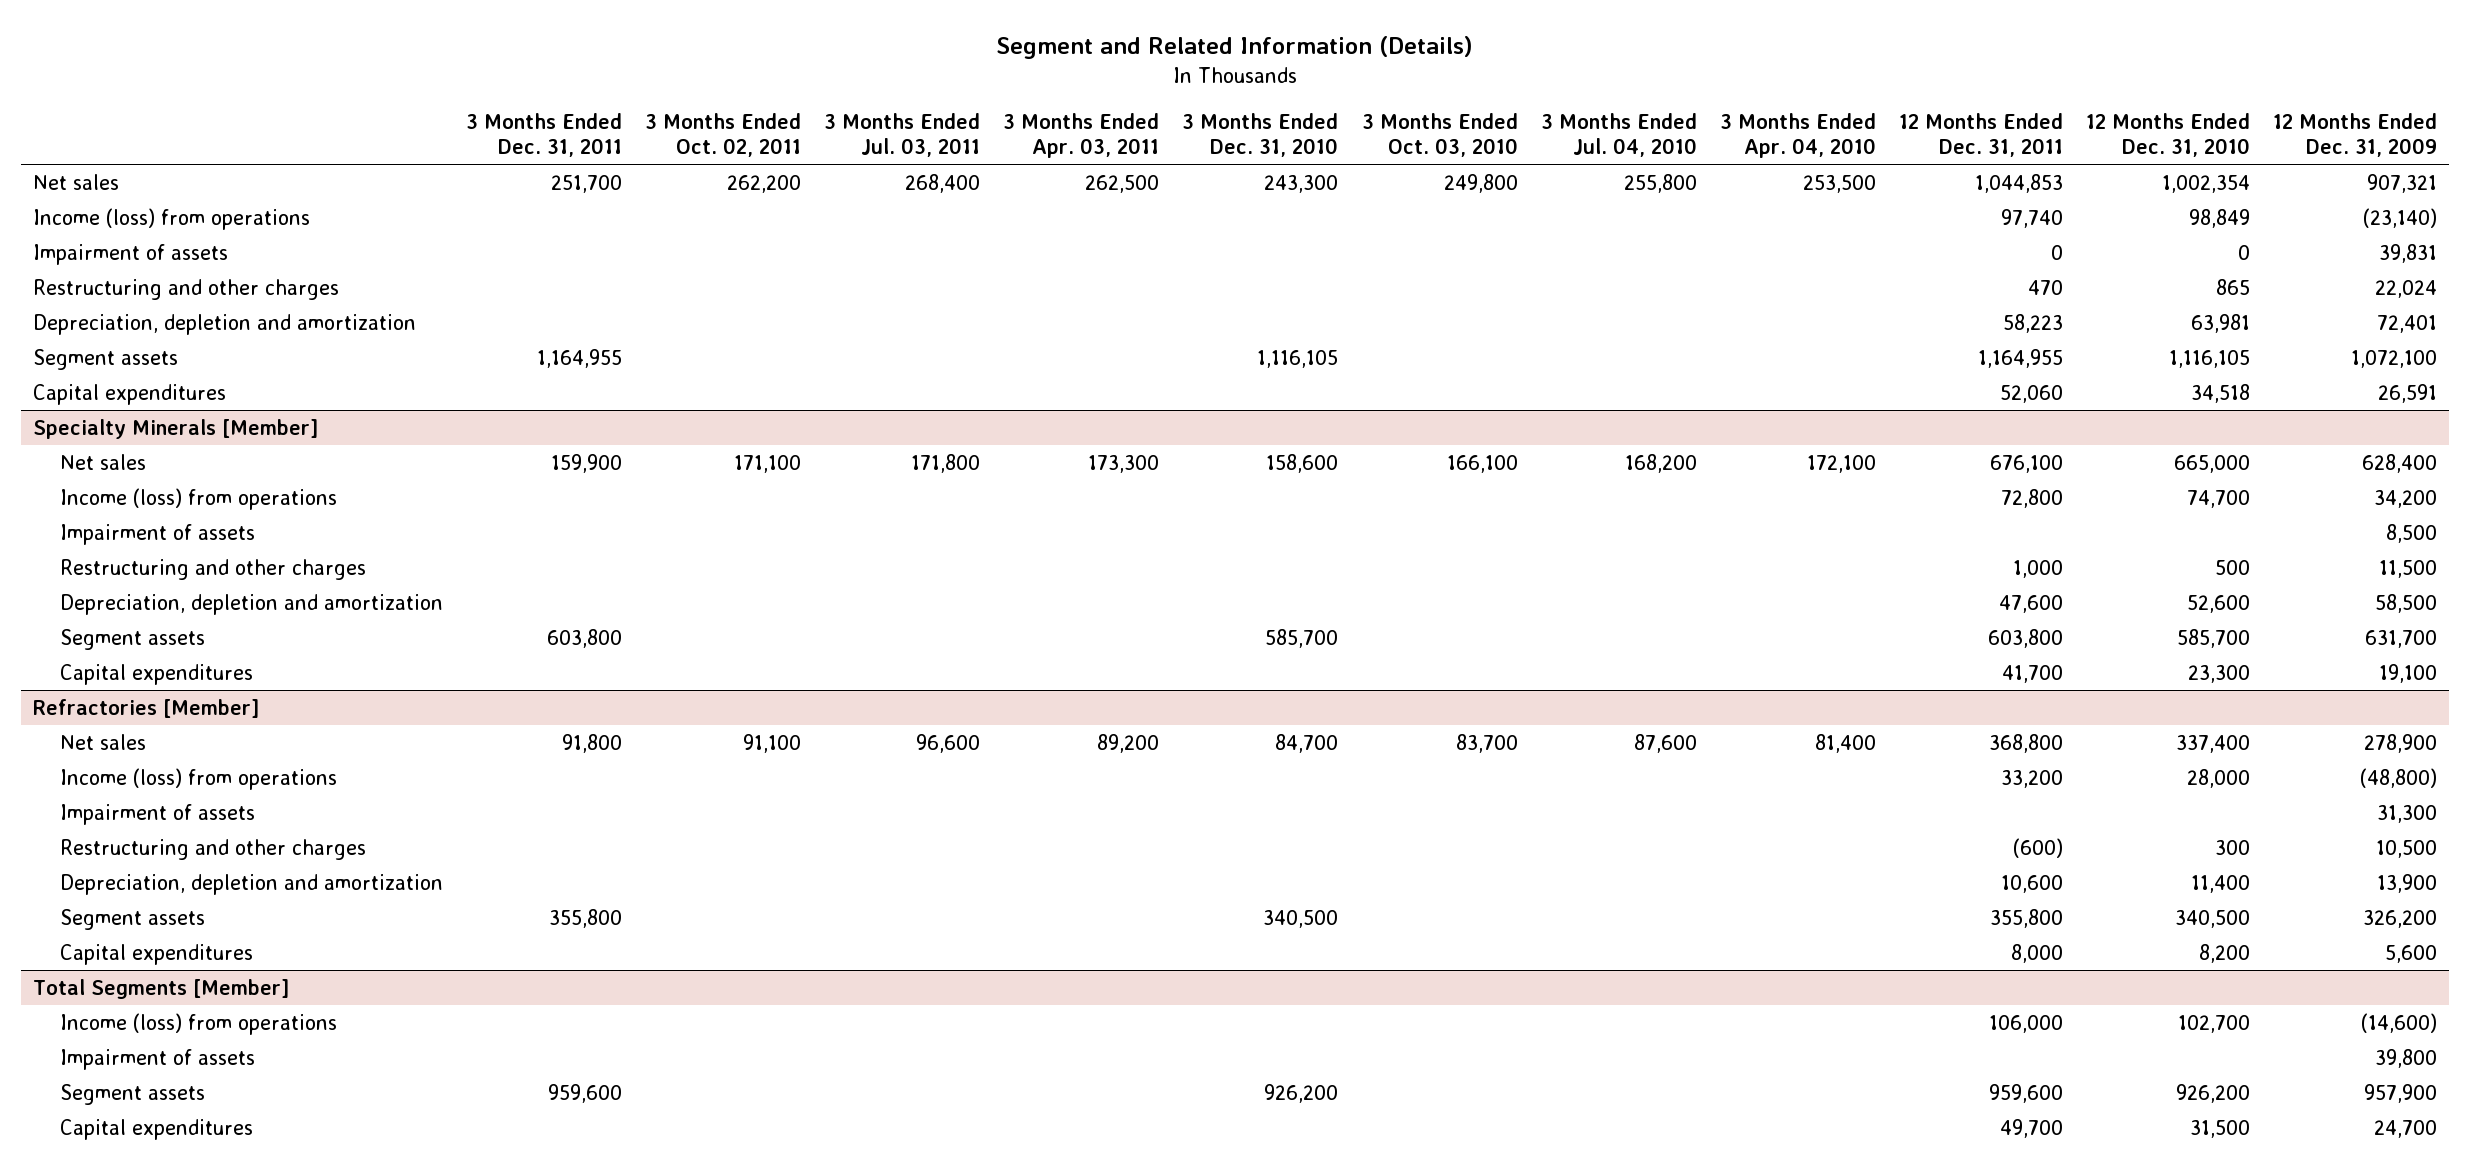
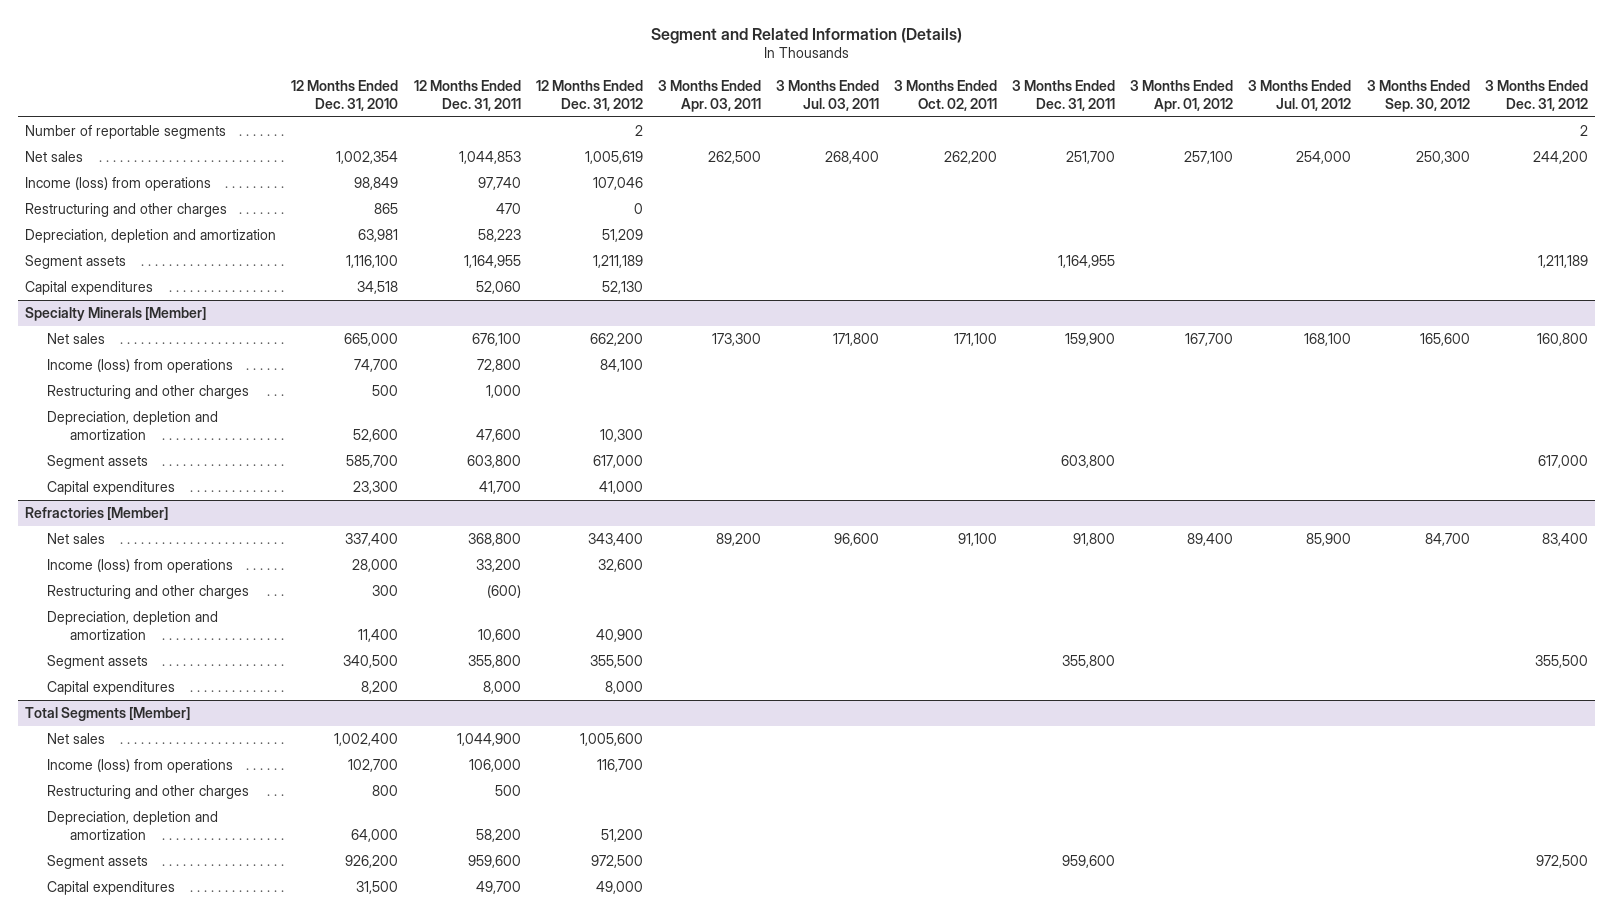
[1182,113,1339,158] 3 Months Ended Dec. 31, 2010 -> none
[1361,113,1518,158] 3 Months Ended Oct. 03, 2010 -> none
[1540,113,1697,158] 3 Months Ended Jul. 04, 2010 -> none
[1719,113,1876,159] 3 Months Ended Apr. 04, 2010 -> none
[2273,113,2438,158] 12 Months Ended Dec. 31, 2009 -> none
none -> [535,79,643,111] 12 Months Ended Dec. 31, 2012
none -> [1130,79,1234,112] 3 Months Ended Apr. 01, 2012
none -> [1248,79,1352,111] 3 Months Ended Jul. 01, 2012
none -> [1366,79,1470,112] 3 Months Ended Sep. 30, 2012
none -> [1484,79,1588,111] 3 Months Ended Dec. 31, 2012
none -> [25,125,227,140] Number of reportable segments
[32,243,228,265] Impairment of assets -> none
[2169,349,2251,368] 1,116,105 -> [346,255,399,269] 1,116,100
[59,523,255,545] Impairment of assets -> none
[59,803,255,825] Impairment of assets -> none
none -> [47,733,106,745] Net sales
[59,1048,255,1070] Impairment of assets -> none
none -> [47,785,250,800] Restructuring and other charges
none -> [47,811,219,841] Depreciation, depletion and amortization

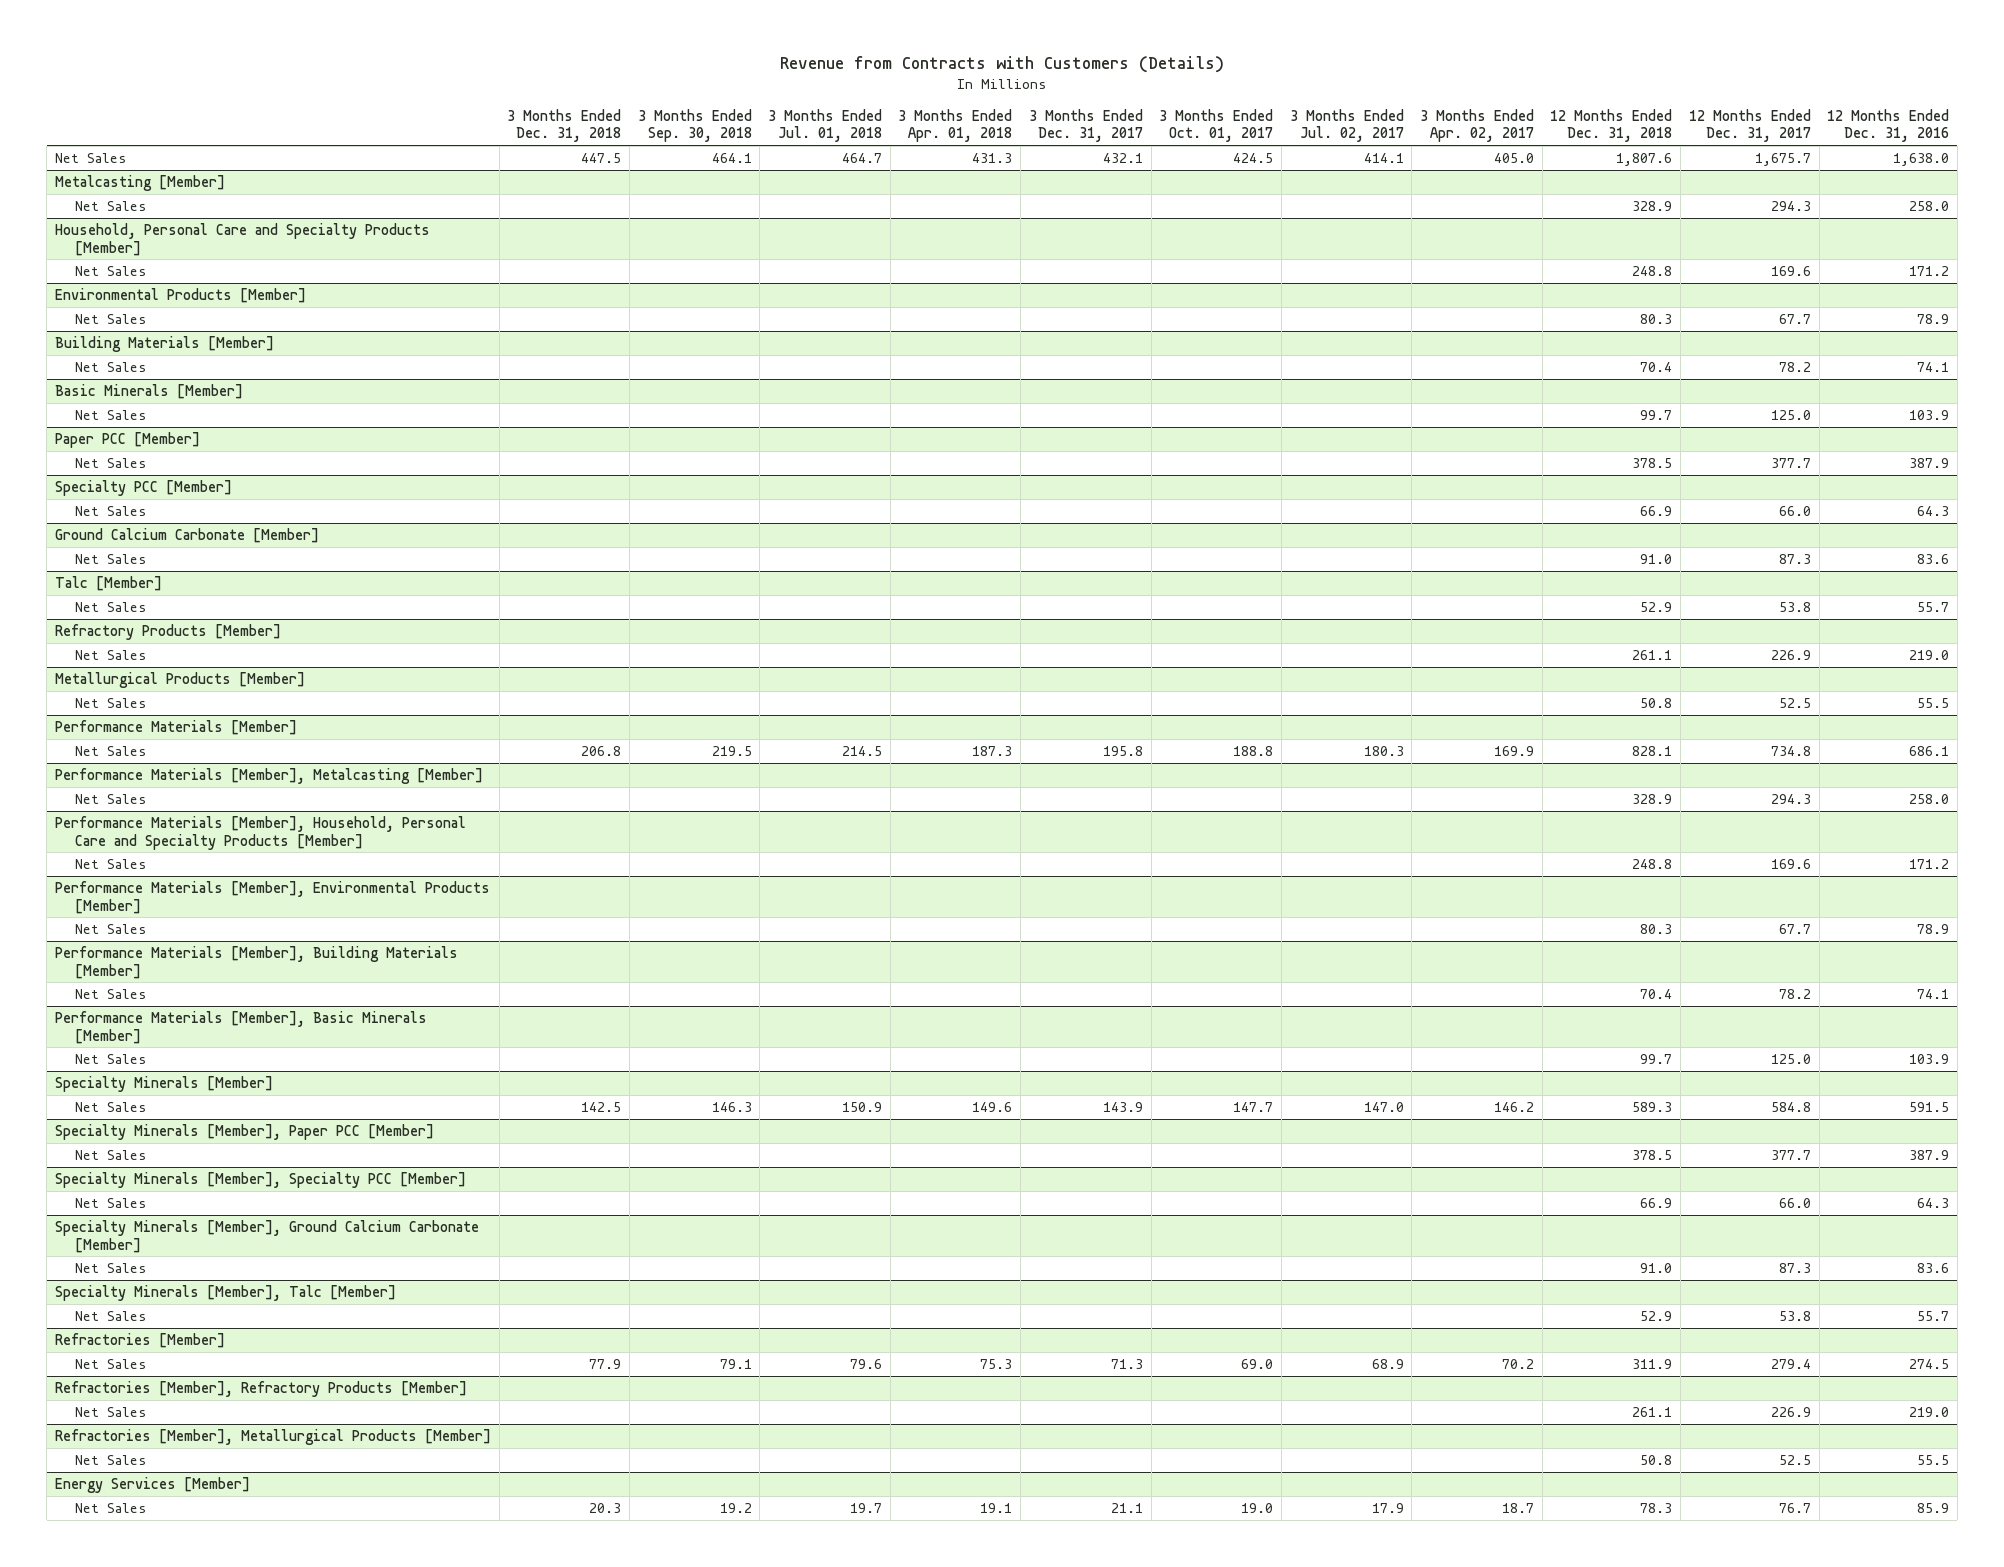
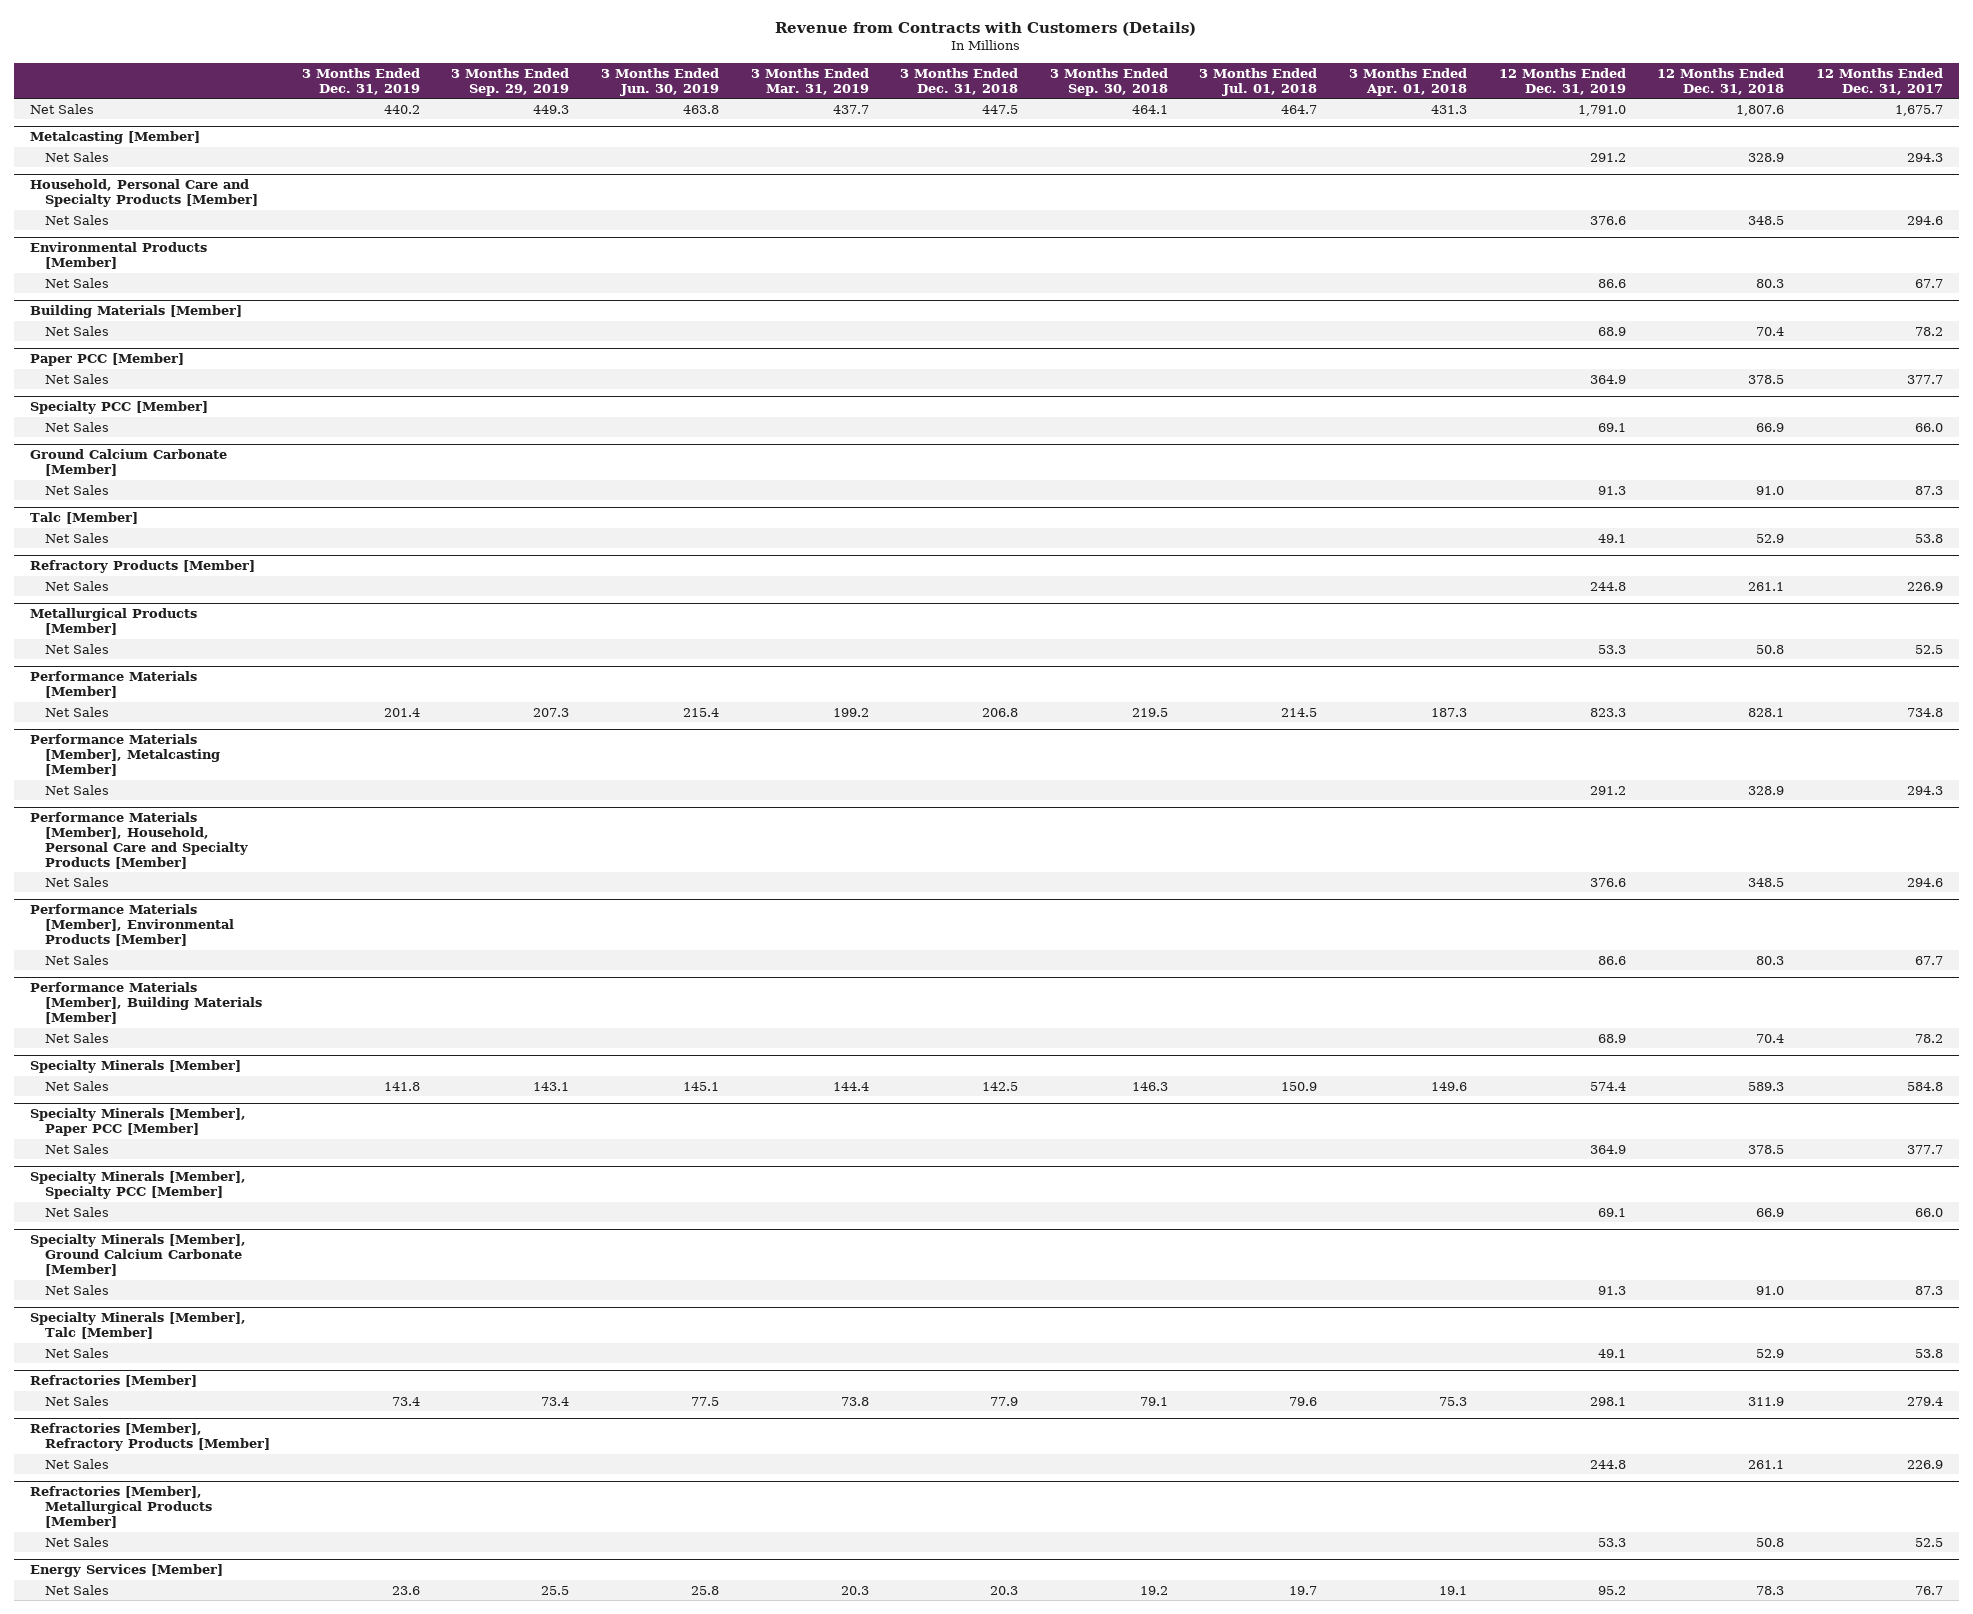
[1028,108,1143,143] 3 Months Ended Dec. 31, 2017 -> none
[1159,108,1274,143] 3 Months Ended Oct. 01, 2017 -> none
[1289,108,1404,143] 3 Months Ended Jul. 02, 2017 -> none
[1420,108,1535,143] 3 Months Ended Apr. 02, 2017 -> none
[1827,108,1950,143] 12 Months Ended Dec. 31, 2016 -> none
none -> [301,67,420,95] 3 Months Ended Dec. 31, 2019
none -> [451,67,570,96] 3 Months Ended Sep. 29, 2019
none -> [600,67,719,96] 3 Months Ended Jun. 30, 2019
none -> [750,67,869,95] 3 Months Ended Mar. 31, 2019
none -> [1498,67,1626,95] 12 Months Ended Dec. 31, 2019
[1632,265,1673,276] 248.8 -> [1748,215,1785,225] 348.5
[1770,265,1811,276] 169.6 -> [1907,215,1944,225] 294.6
[54,383,243,399] Basic Minerals [Member] -> none
[74,409,147,420] Net Sales -> none
[1632,858,1673,869] 248.8 -> [1748,877,1785,887] 348.5
[1770,858,1811,869] 169.6 -> [1907,877,1944,887] 294.6
[54,1010,427,1044] Performance Materials [Member], Basic Minerals [Member] -> none
[74,1053,147,1064] Net Sales -> none

